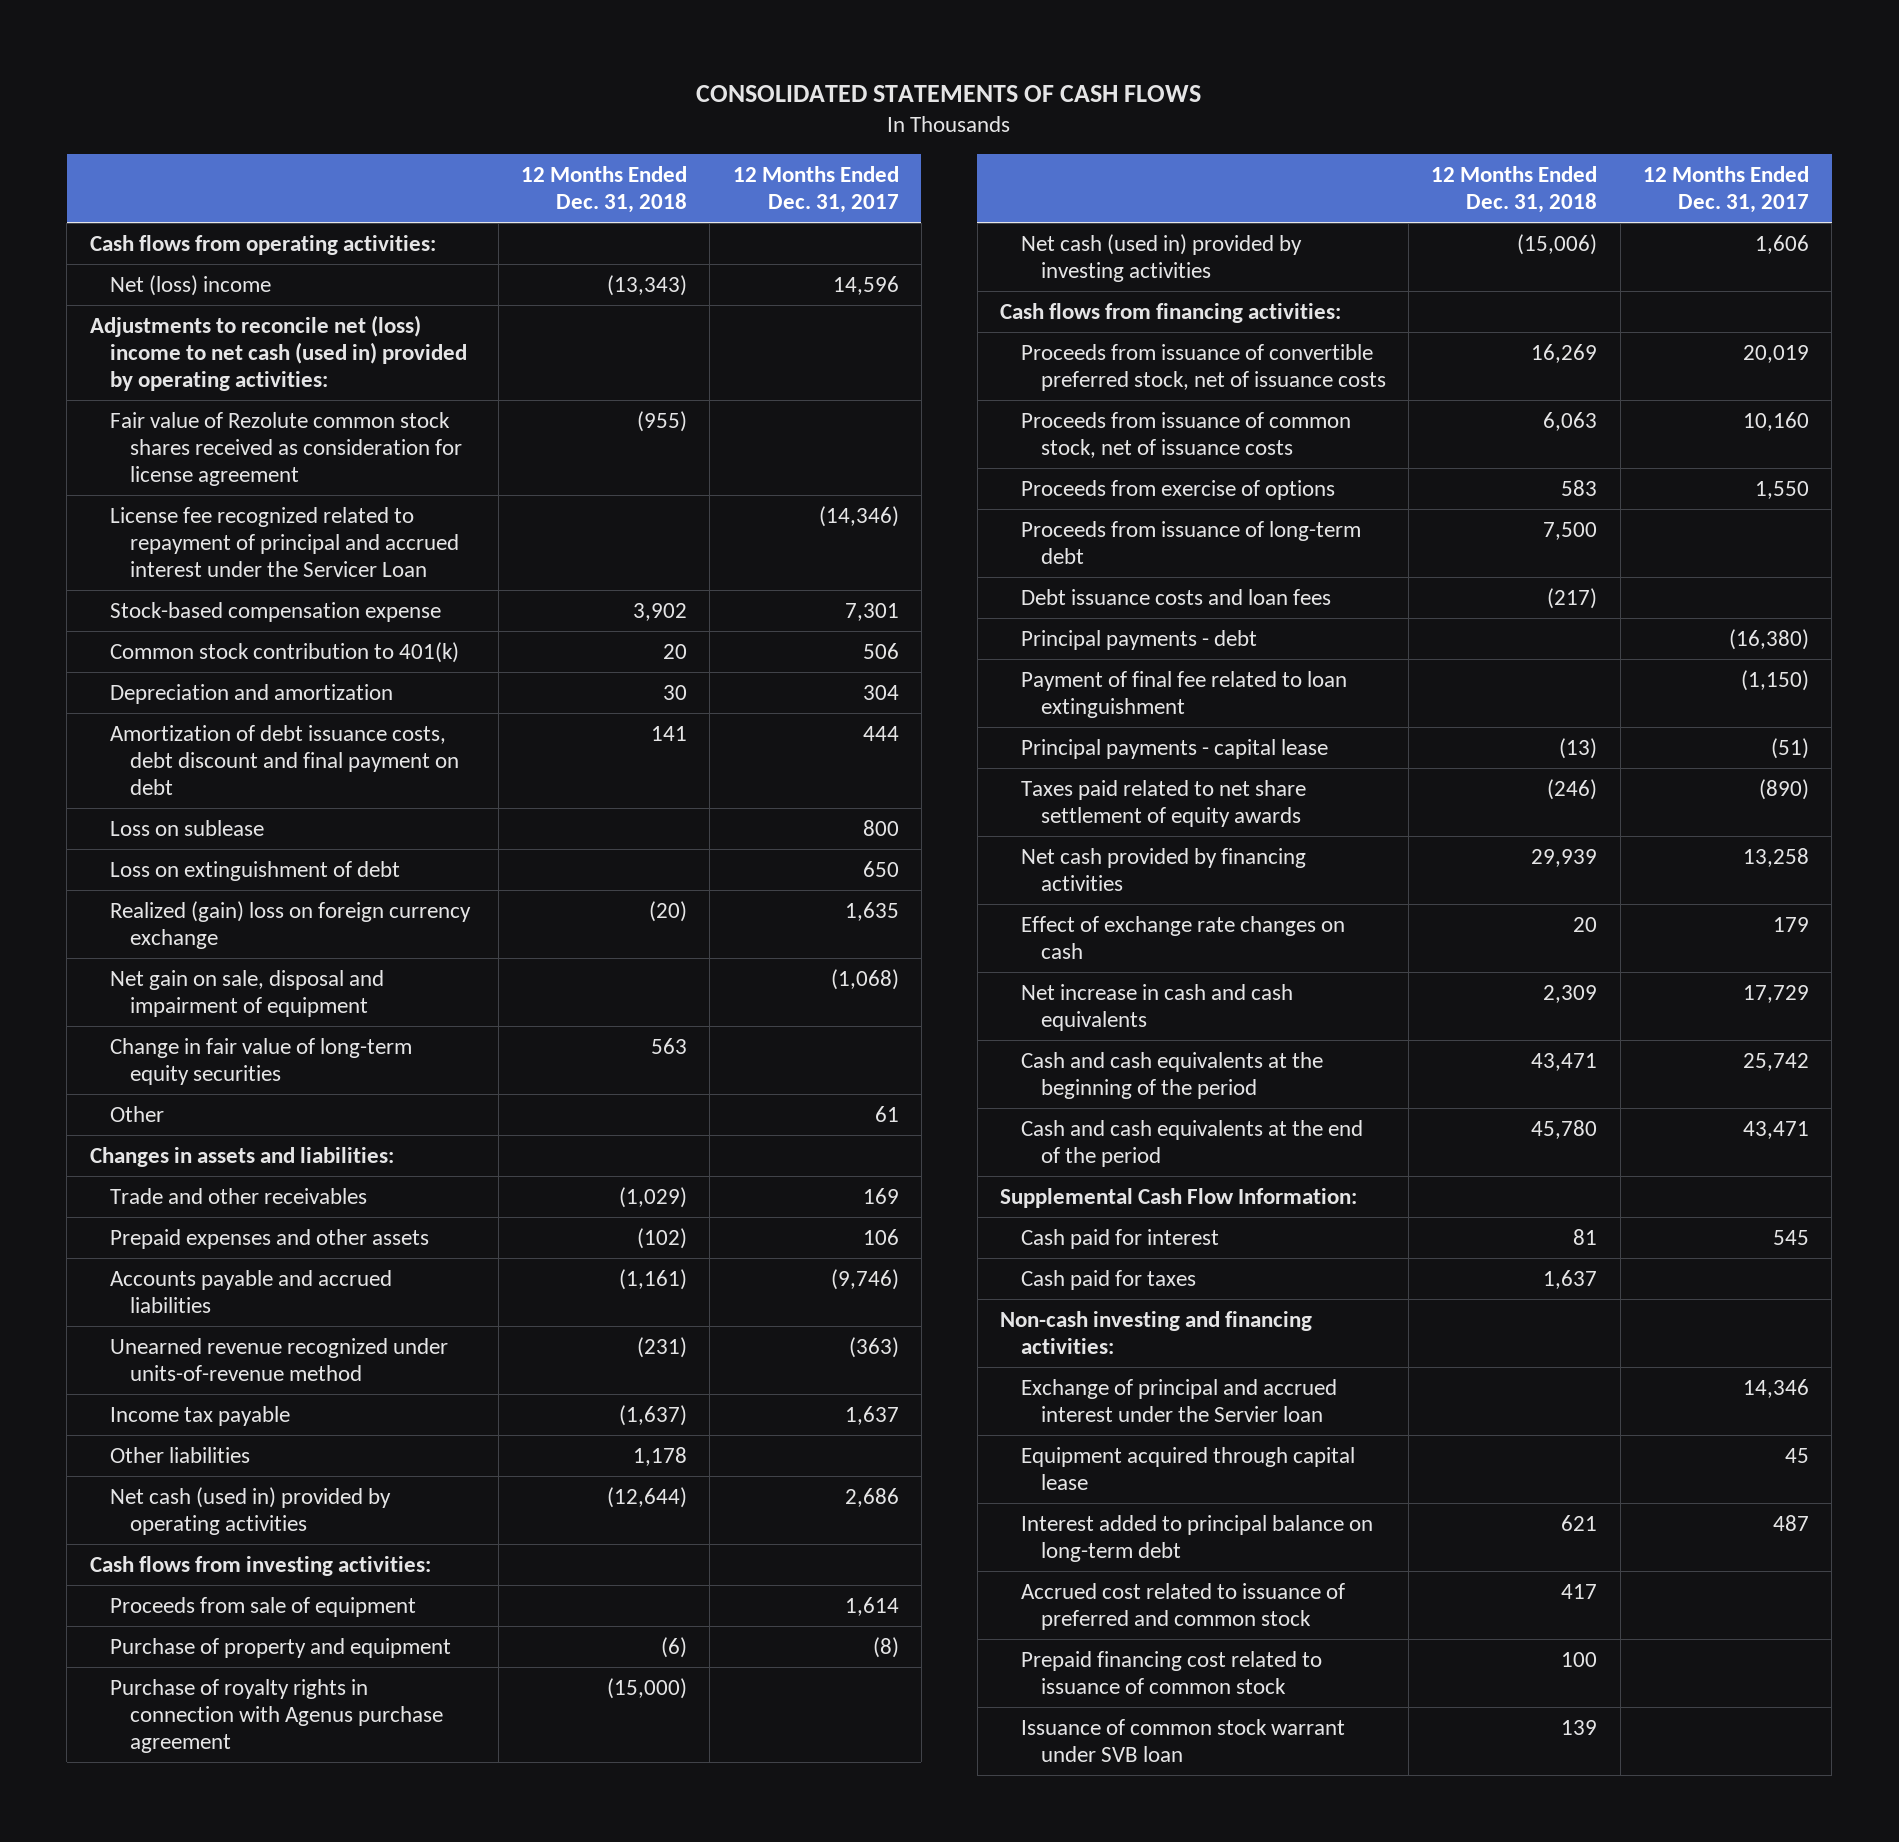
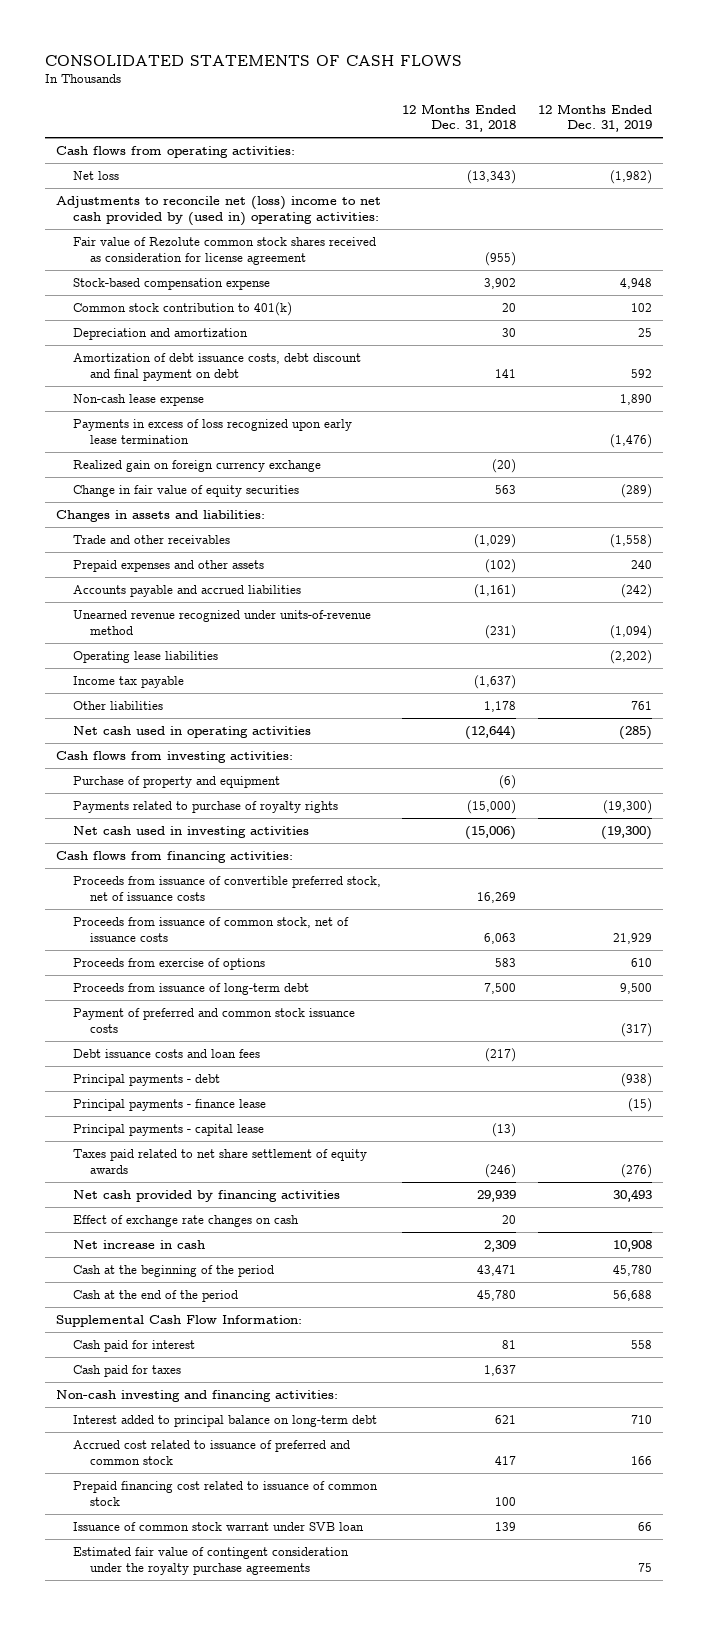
[732,166,899,214] 12 Months Ended Dec. 31, 2017 -> none
none -> [537,103,652,133] 12 Months Ended Dec. 31, 2019
[110,274,272,296] Net (loss) income -> [72,171,119,181] Net loss
[89,314,468,391] Adjustments to reconcile net (loss) income to net cash (used in) provided by operating activities: -> [56,196,382,226] Adjustments to reconcile net (loss) income to net cash provided by (used in) operating activities:
[110,506,460,577] License fee recognized related to repayment of principal and accrued interest under the Servicer Loan -> none
[110,819,265,836] Loss on sublease -> none
[110,860,401,881] Loss on extinguishment of debt -> none
[110,969,385,1017] Net gain on sale, disposal and impairment of equipment -> none
[110,1105,165,1122] Other -> none
none -> [72,394,204,407] Non-cash lease expense
none -> [72,419,352,444] Payments in excess of loss recognized upon early lease termination
[110,900,472,949] Realized (gain) loss on foreign currency exchange -> [72,460,321,473] Realized gain on foreign currency exchange
[110,1037,413,1085] Change in fair value of long-term equity securities -> [72,485,299,498] Change in fair value of equity securities
none -> [72,651,218,664] Operating lease liabilities
[110,1486,392,1535] Net cash (used in) provided by operating activities -> [72,726,311,739] Net cash used in operating activities
[110,1596,417,1617] Proceeds from sale of equipment -> none
[110,1678,444,1753] Purchase of royalty rights in connection with Agenus purchase agreement -> none
none -> [72,801,338,814] Payments related to purchase of royalty rights
[1020,233,1302,282] Net cash (used in) provided by investing activities -> [72,826,309,839] Net cash used in investing activities
none -> [72,1008,355,1033] Payment of preferred and common stock issuance costs
[1020,670,1347,718] Payment of final fee related to loan extinguishment -> none
none -> [72,1099,266,1112] Principal payments - finance lease
[1020,983,1293,1031] Net increase in cash and cash equivalents -> [72,1240,205,1250] Net increase in cash
[1020,1051,1323,1099] Cash and cash equivalents at the beginning of the period -> [72,1265,274,1278] Cash at the beginning of the period
[1020,1119,1363,1167] Cash and cash equivalents at the end of the period -> [72,1290,238,1303] Cash at the end of the period
[1020,1378,1337,1422] Exchange of principal and accrued interest under the Servier loan -> none
[1020,1446,1355,1490] Equipment acquired through capital lease -> none
none -> [72,1547,349,1575] Estimated fair value of contingent consideration under the royalty purchase agreements

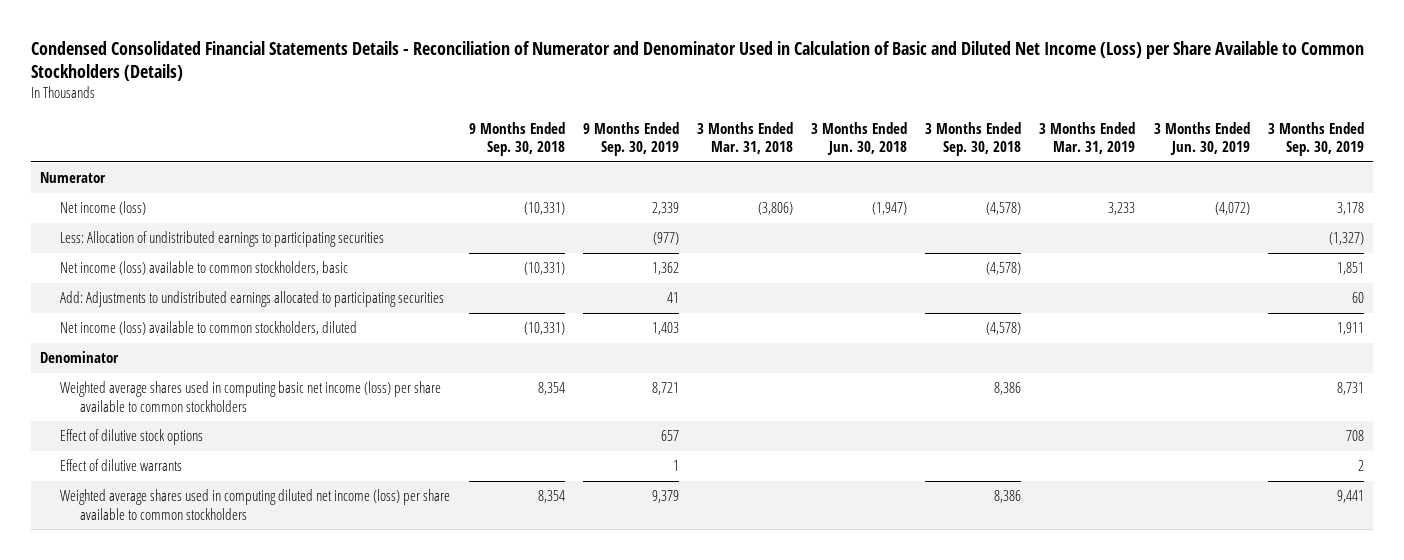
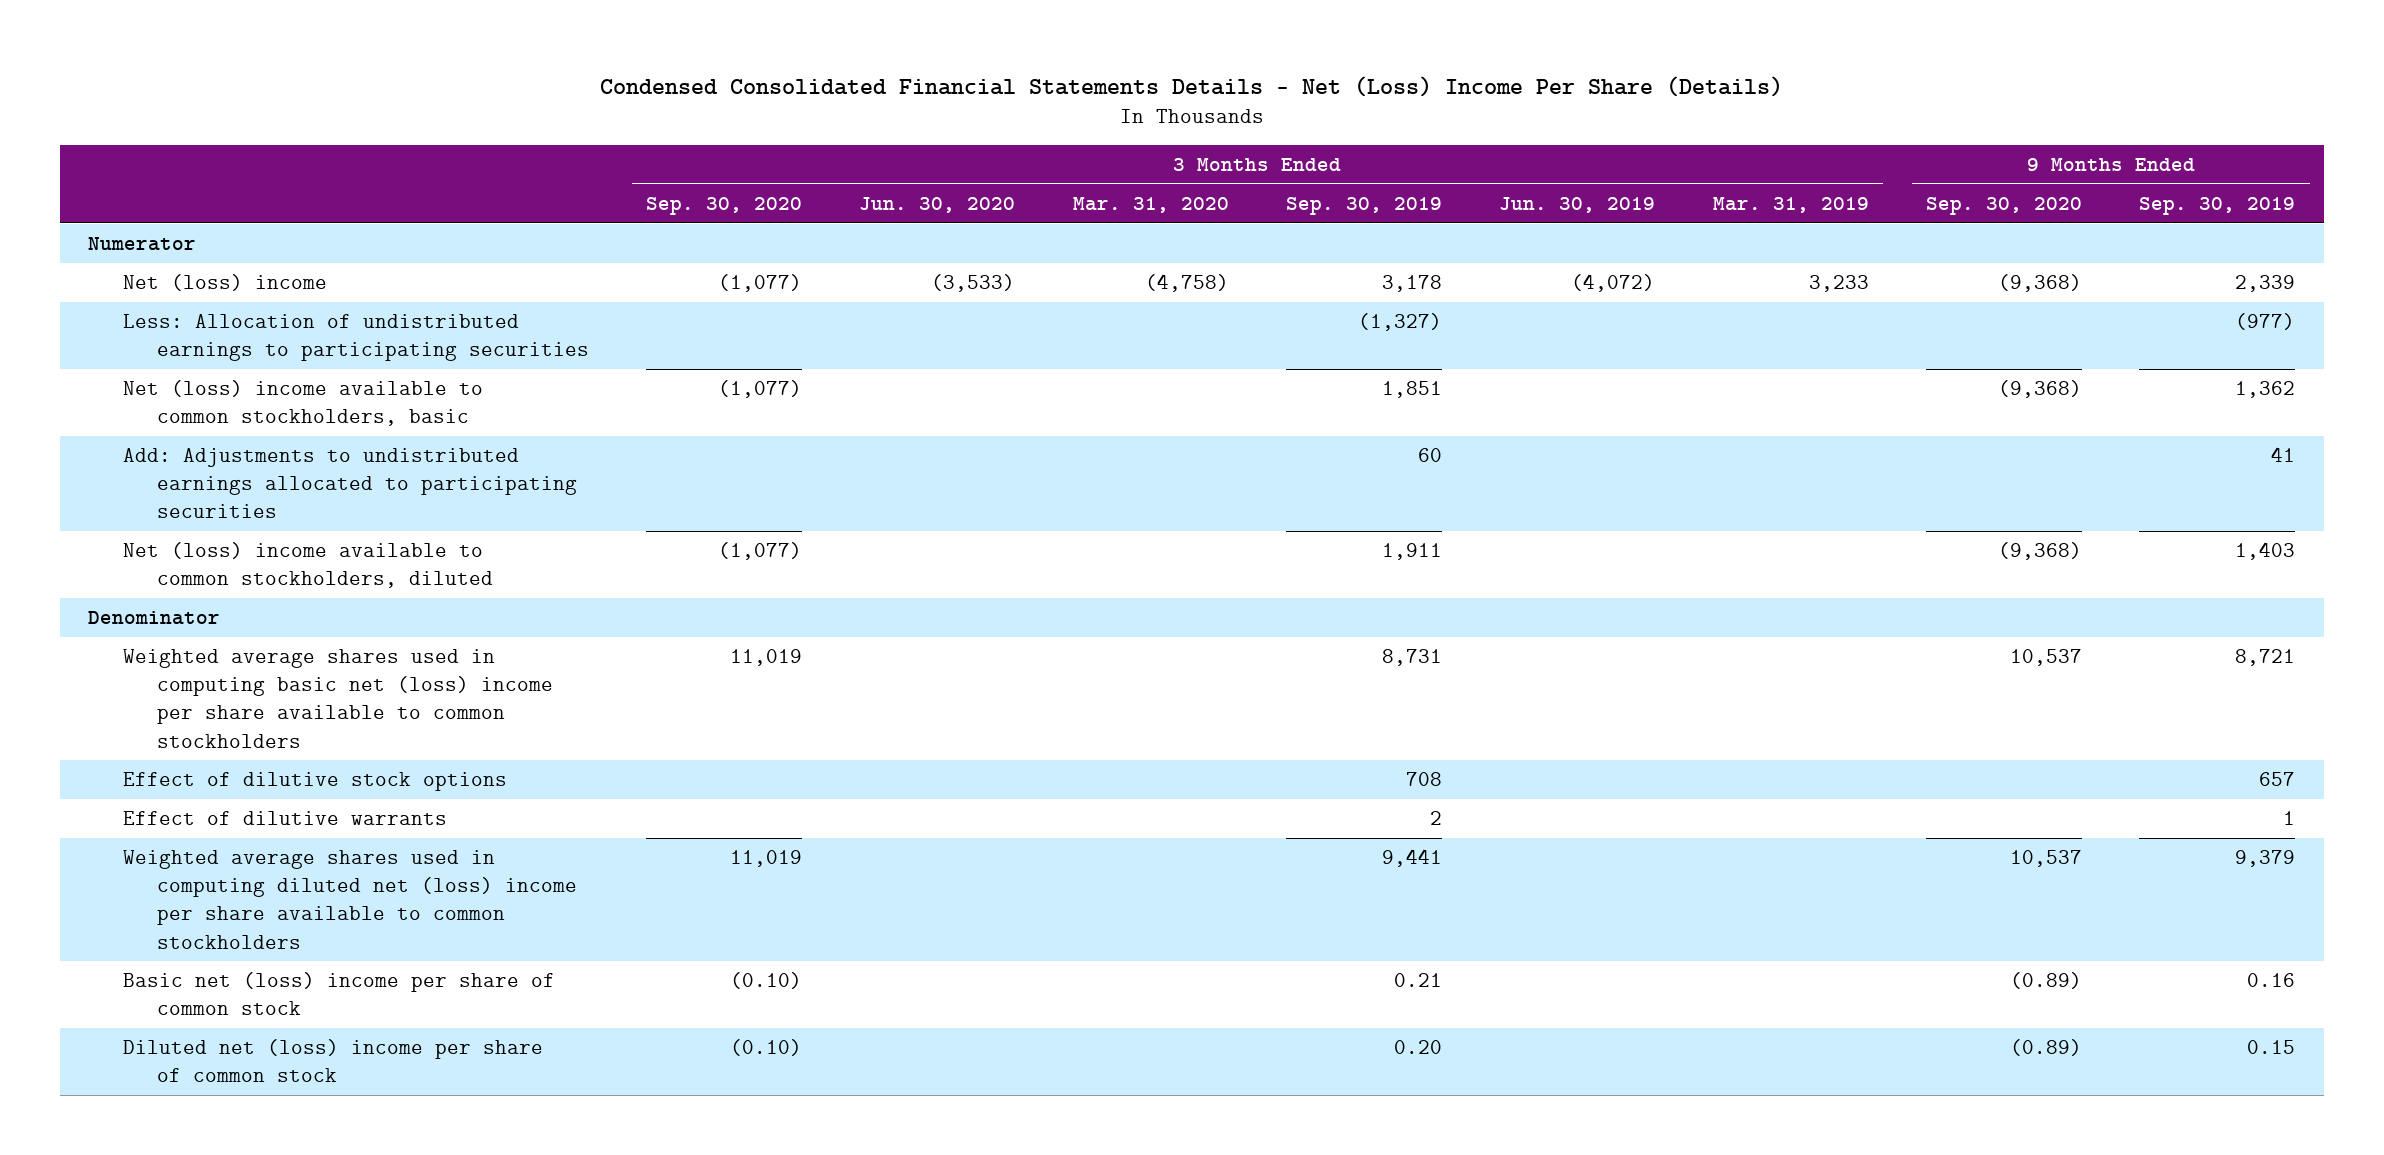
[31,40,1365,82] Condensed Consolidated Financial Statements Details - Reconciliation of Numerator and Denominator Used in Calculation of Basic and Diluted Net Income (Loss) per Share Available to Common Stockholders (Details) -> [599,75,1783,97] Condensed Consolidated Financial Statements Details - Net (Loss) Income Per Share (Details)
[468,121,565,156] 9 Months Ended Sep. 30, 2018 -> none
[696,121,793,154] 3 Months Ended Mar. 31, 2018 -> none
[811,121,908,155] 3 Months Ended Jun. 30, 2018 -> none
[925,121,1022,156] 3 Months Ended Sep. 30, 2018 -> none
none -> [646,197,803,216] Sep. 30, 2020
none -> [859,197,1016,214] Jun. 30, 2020
none -> [1072,197,1229,214] Mar. 31, 2020
none -> [1926,197,2083,216] Sep. 30, 2020
[60,201,147,216] Net income (loss) -> [122,274,327,292] Net (loss) income
[60,261,349,276] Net income (loss) available to common stockholders, basic -> [122,380,483,427] Net (loss) income available to common stockholders, basic
[60,321,358,336] Net income (loss) available to common stockholders, diluted -> [122,542,493,589] Net (loss) income available to common stockholders, diluted
[60,381,442,412] Weighted average shares used in computing basic net income (loss) per share available to common stockholders -> [122,649,553,748] Weighted average shares used in computing basic net (loss) income per share available to common stockholders
[60,489,451,520] Weighted average shares used in computing diluted net income (loss) per share available to common stockholders -> [122,850,577,949] Weighted average shares used in computing diluted net (loss) income per share available to common stockholders
none -> [122,972,555,1016] Basic net (loss) income per share of common stock
none -> [122,1039,543,1083] Diluted net (loss) income per share of common stock

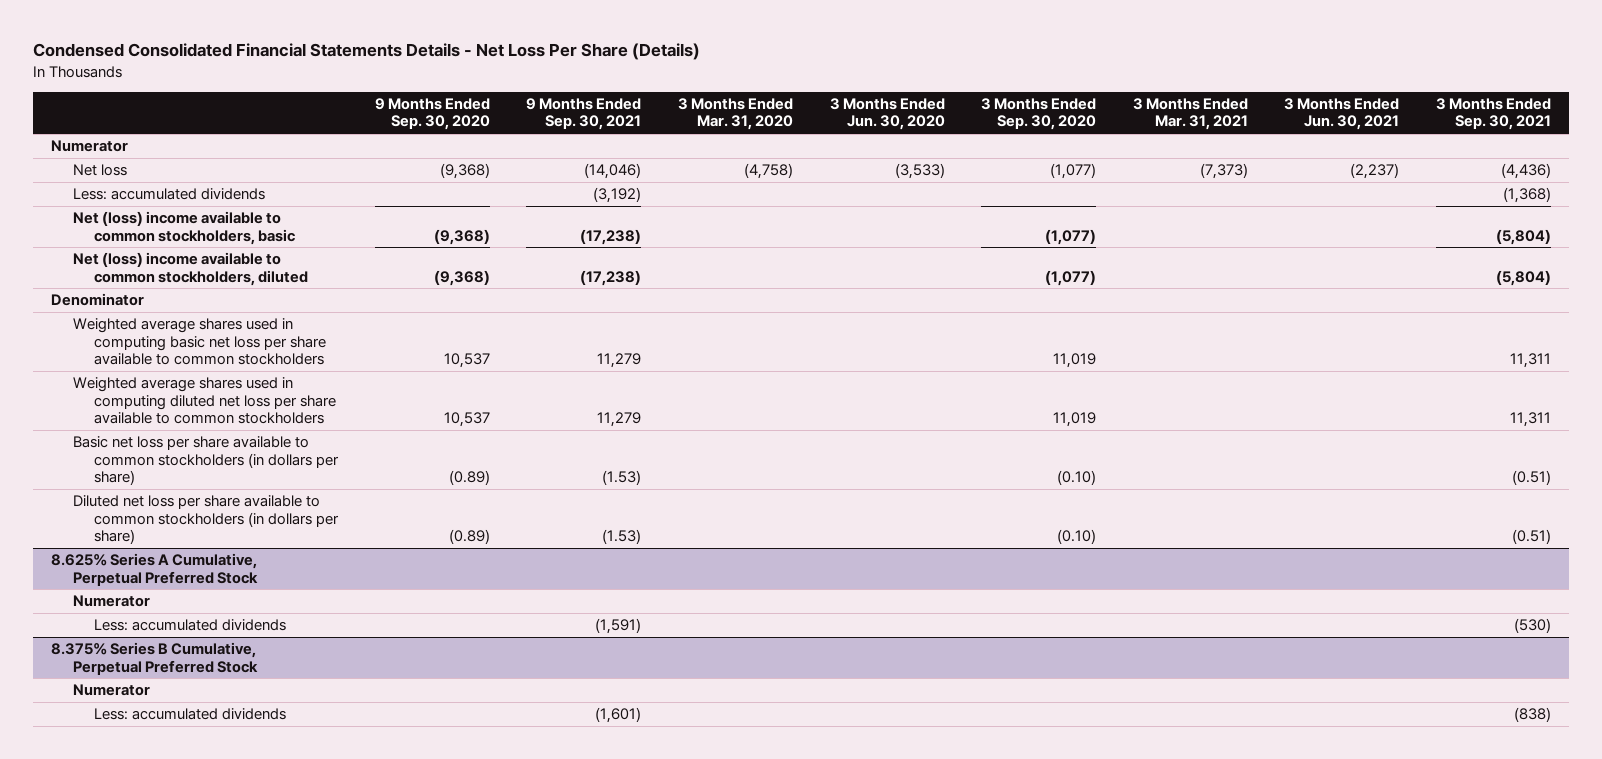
[599,75,1783,97] Condensed Consolidated Financial Statements Details - Net (Loss) Income Per Share (Details) -> [33,43,701,61] Condensed Consolidated Financial Statements Details - Net Loss Per Share (Details)
[1286,197,1443,216] Sep. 30, 2019 -> none
[1499,197,1656,214] Jun. 30, 2019 -> none
[1712,197,1869,214] Mar. 31, 2019 -> none
[2139,197,2296,216] Sep. 30, 2019 -> none
none -> [526,97,642,131] 9 Months Ended Sep. 30, 2021
none -> [1132,97,1248,131] 3 Months Ended Mar. 31, 2021
none -> [1284,97,1400,131] 3 Months Ended Jun. 30, 2021
none -> [1435,97,1551,131] 3 Months Ended Sep. 30, 2021
[122,314,589,362] Less: Allocation of undistributed earnings to participating securities -> none
[122,274,327,292] Net (loss) income -> [72,164,127,177] Net loss
none -> [72,188,265,201] Less: accumulated dividends
[122,448,577,519] Add: Adjustments to undistributed earnings allocated to participating securities -> none
[122,772,507,792] Effect of dilutive stock options -> none
[122,811,447,826] Effect of dilutive warrants -> none
[122,649,553,748] Weighted average shares used in computing basic net (loss) income per share available to common stockholders -> [72,318,327,366] Weighted average shares used in computing basic net loss per share available to common stockholders
[122,850,577,949] Weighted average shares used in computing diluted net (loss) income per share available to common stockholders -> [72,377,337,425] Weighted average shares used in computing diluted net loss per share available to common stockholders
[122,972,555,1016] Basic net (loss) income per share of common stock -> [72,436,340,486] Basic net loss per share available to common stockholders (in dollars per share)
[122,1039,543,1083] Diluted net (loss) income per share of common stock -> [72,495,340,545] Diluted net loss per share available to common stockholders (in dollars per share)
none -> [51,553,258,586] 8.625% Series A Cumulative, Perpetual Preferred Stock
none -> [72,595,150,608] Numerator
none -> [94,619,287,632] Less: accumulated dividends
none -> [51,642,258,675] 8.375% Series B Cumulative, Perpetual Preferred Stock
none -> [72,684,150,697] Numerator
none -> [94,708,287,721] Less: accumulated dividends

